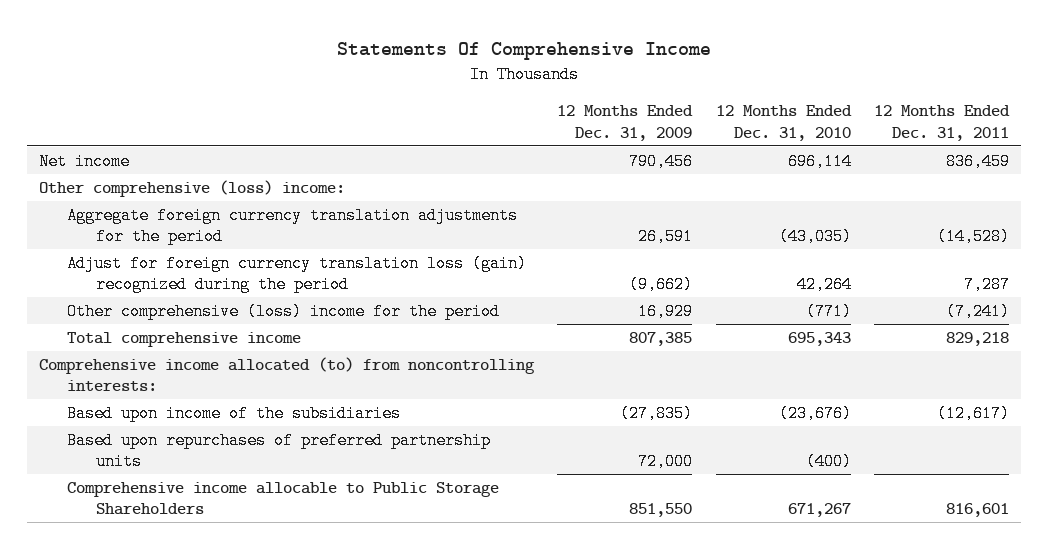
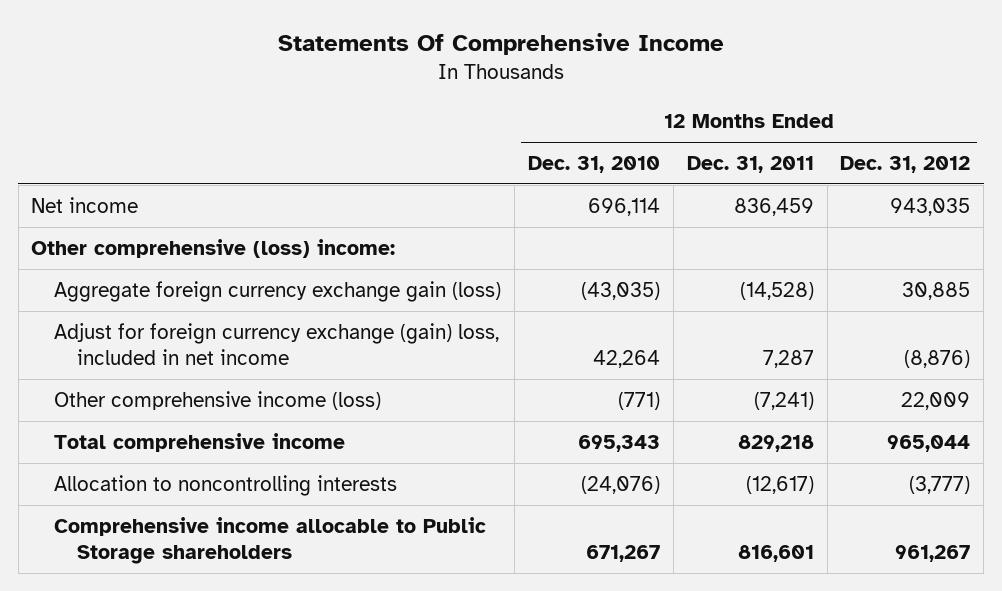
[557,105,694,141] 12 Months Ended Dec. 31, 2009 -> none
none -> [840,156,971,174] Dec. 31, 2012
[67,206,519,246] Aggregate foreign currency translation adjustments for the period -> [54,281,502,303] Aggregate foreign currency exchange gain (loss)
[67,254,528,294] Adjust for foreign currency translation loss (gain) recognized during the period -> [54,323,500,365] Adjust for foreign currency exchange (gain) loss, included in net income
[67,302,501,320] Other comprehensive (loss) income for the period -> [54,391,382,411] Other comprehensive income (loss)
[38,356,535,392] Comprehensive income allocated (to) from noncontrolling interests: -> none
[67,404,402,422] Based upon income of the subsidiaries -> none
[67,431,492,471] Based upon repurchases of preferred partnership units -> none
none -> [54,475,398,497] Allocation to noncontrolling interests
[67,481,500,516] Comprehensive income allocable to Public Storage Shareholders -> [54,517,487,564] Comprehensive income allocable to Public Storage shareholders

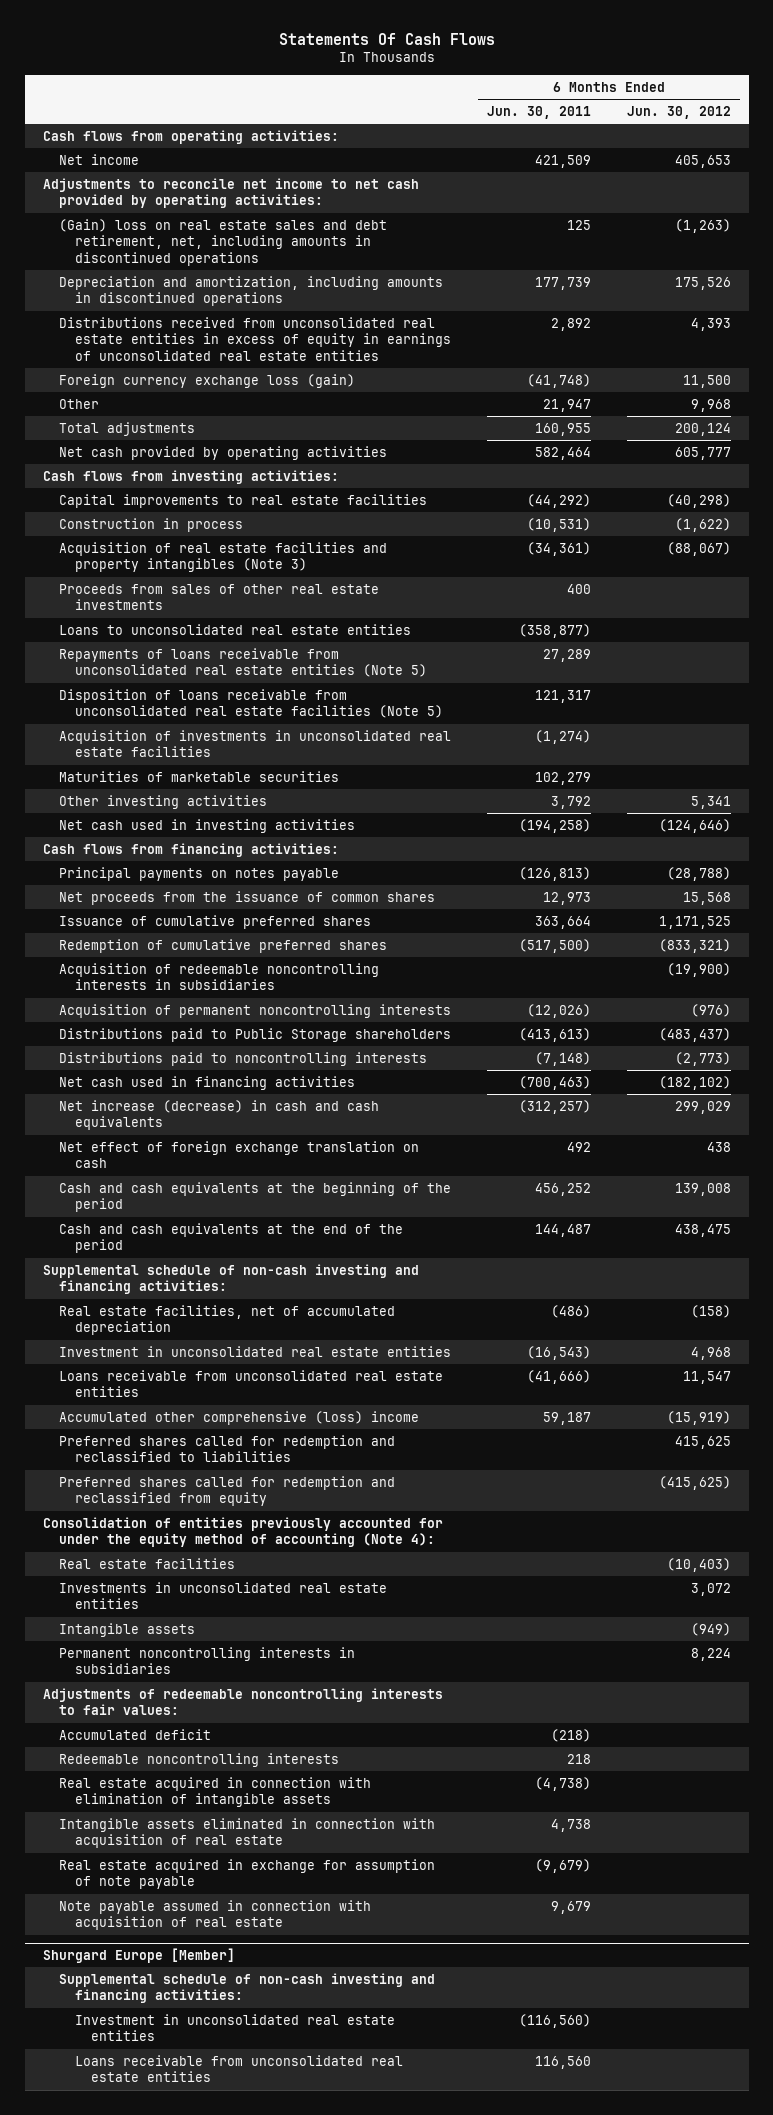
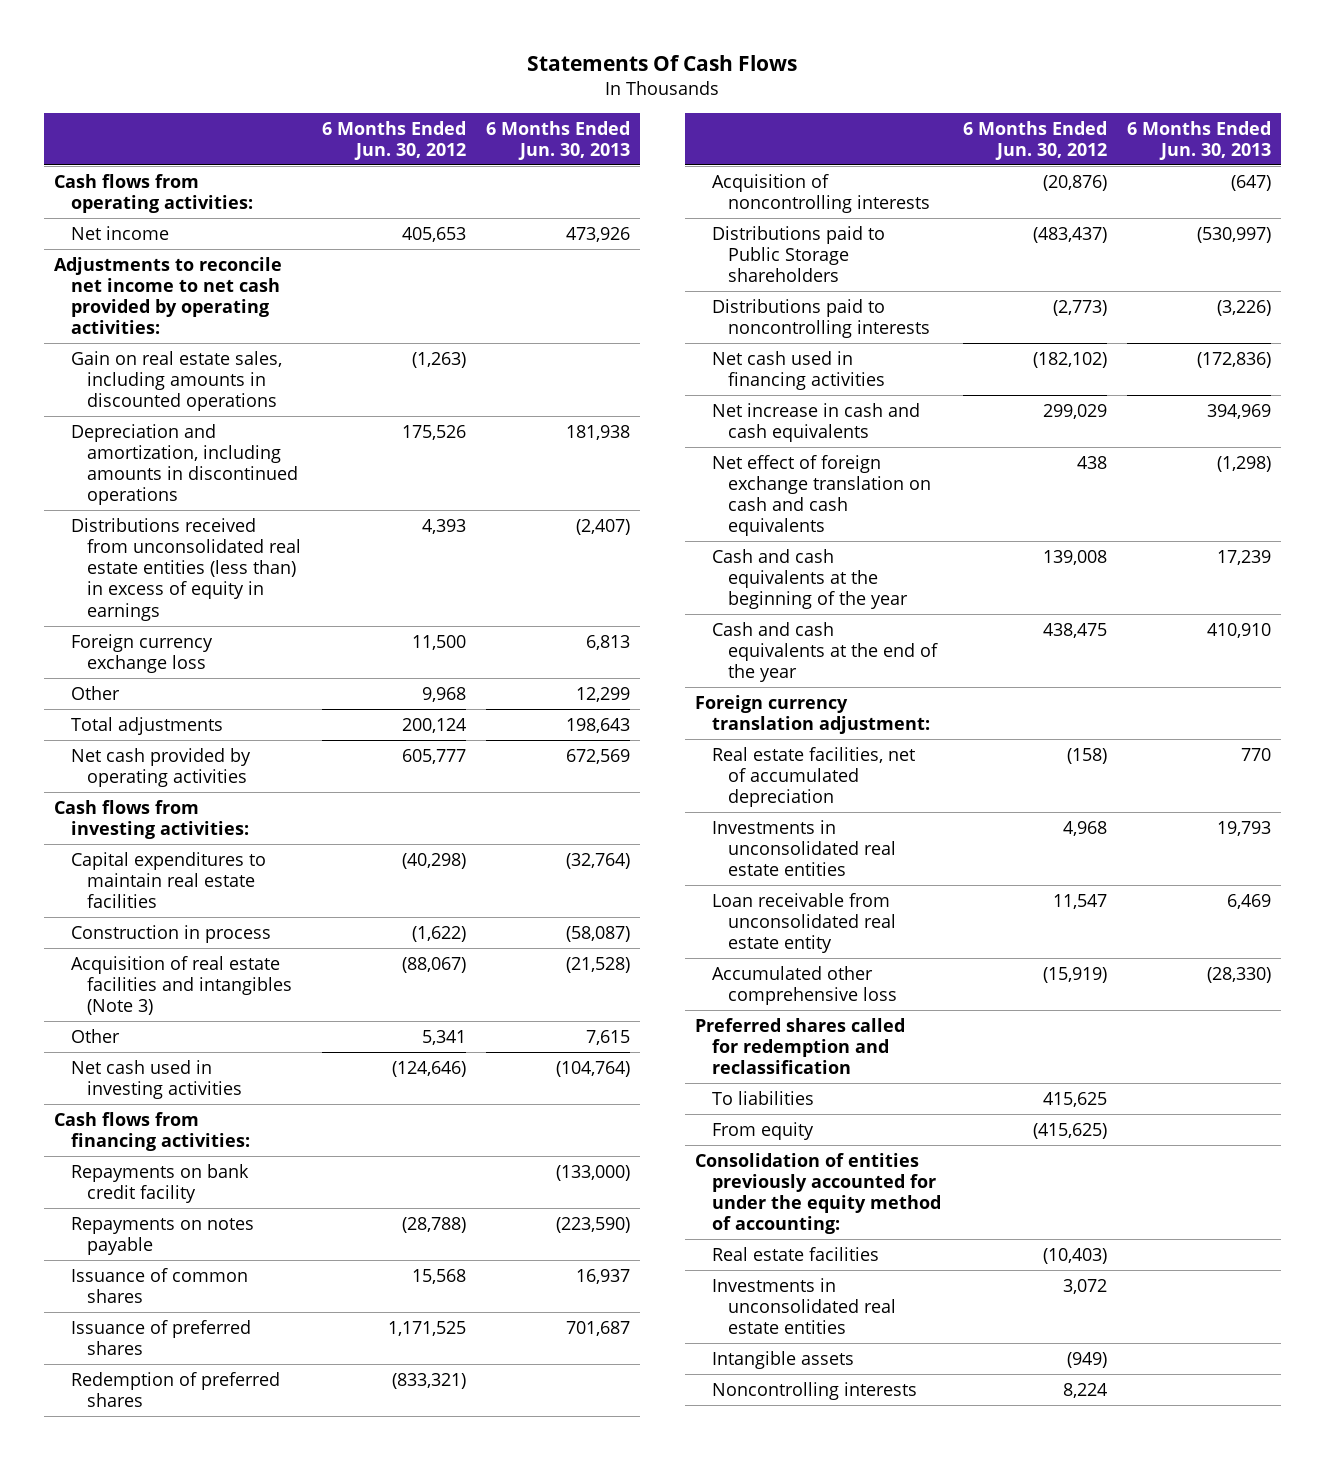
[486,105,591,119] Jun. 30, 2011 -> none
none -> [486,120,631,160] 6 Months Ended Jun. 30, 2013
[58,218,387,267] (Gain) loss on real estate sales and debt retirement, net, including amounts in discontinued operations -> [70,350,282,412] Gain on real estate sales, including amounts in discounted operations
[58,316,451,362] Distributions received from unconsolidated real estate entities in excess of equity in earnings of unconsolidated real estate entities -> [70,517,302,621] Distributions received from unconsolidated real estate entities (less than) in excess of equity in earnings
[58,373,355,388] Foreign currency exchange loss (gain) -> [70,633,213,673] Foreign currency exchange loss
[58,493,427,508] Capital improvements to real estate facilities -> [70,851,266,909] Capital expenditures to maintain real estate facilities
[58,583,379,611] Proceeds from sales of other real estate investments -> none
[58,623,411,635] Loans to unconsolidated real estate entities -> none
[58,647,427,678] Repayments of loans receivable from unconsolidated real estate entities (Note 5) -> none
[58,688,443,719] Disposition of loans receivable from unconsolidated real estate facilities (Note 5) -> none
[58,729,451,758] Acquisition of investments in unconsolidated real estate facilities -> none
[58,770,339,782] Maturities of marketable securities -> none
[58,541,387,573] Acquisition of real estate facilities and property intangibles (Note 3) -> [70,955,293,1016] Acquisition of real estate facilities and intangibles (Note 3)
[58,794,267,809] Other investing activities -> [70,1028,120,1043] Other
[58,1003,451,1018] Acquisition of permanent noncontrolling interests -> none
none -> [70,1163,249,1203] Repayments on bank credit facility
[58,866,339,881] Principal payments on notes payable -> [70,1216,254,1255] Repayments on notes payable
[58,890,435,905] Net proceeds from the issuance of common shares -> [70,1267,248,1303] Issuance of common shares
[58,914,371,929] Issuance of cumulative preferred shares -> [70,1319,251,1355] Issuance of preferred shares
[58,938,387,953] Redemption of cumulative preferred shares -> [70,1371,280,1407] Redemption of preferred shares
[58,962,379,991] Acquisition of redeemable noncontrolling interests in subsidiaries -> [711,173,931,213] Acquisition of noncontrolling interests
[666,962,731,977] (19,900) -> [1042,174,1107,191] (20,876)
[42,1263,419,1295] Supplemental schedule of non-cash investing and financing activities: -> none
[58,1099,379,1131] Net increase (decrease) in cash and cash equivalents -> [711,402,920,442] Net increase in cash and cash equivalents
[58,1140,419,1169] Net effect of foreign exchange translation on cash -> [711,454,932,537] Net effect of foreign exchange translation on cash and cash equivalents
[58,1181,451,1213] Cash and cash equivalents at the beginning of the period -> [711,548,909,610] Cash and cash equivalents at the beginning of the year
[58,1222,403,1254] Cash and cash equivalents at the end of the period -> [711,621,939,683] Cash and cash equivalents at the end of the year
none -> [694,694,930,734] Foreign currency translation adjustment:
[58,1345,451,1357] Investment in unconsolidated real estate entities -> [711,819,897,877] Investments in unconsolidated real estate entities
[58,1369,443,1398] Loans receivable from unconsolidated real estate entities -> [711,892,897,954] Loan receivable from unconsolidated real estate entity
[58,1410,419,1425] Accumulated other comprehensive (loss) income -> [711,965,898,1005] Accumulated other comprehensive loss
none -> [694,1017,905,1075] Preferred shares called for redemption and reclassification
[58,1434,395,1463] Preferred shares called for redemption and reclassified to liabilities -> [711,1090,814,1105] To liabilities
[58,1475,395,1507] Preferred shares called for redemption and reclassified from equity -> [711,1121,814,1140] From equity
[42,1516,443,1548] Consolidation of entities previously accounted for under the equity method of accounting (Note 4): -> [694,1152,941,1235] Consolidation of entities previously accounted for under the equity method of accounting:
[42,1687,443,1716] Adjustments of redeemable noncontrolling interests to fair values: -> none
[58,1728,211,1740] Accumulated deficit -> none
[58,1752,339,1767] Redeemable noncontrolling interests -> none
[58,1776,371,1808] Real estate acquired in connection with elimination of intangible assets -> none
[58,1817,435,1849] Intangible assets eliminated in connection with acquisition of real estate -> none
[58,1858,435,1890] Real estate acquired in exchange for assumption of note payable -> none
[58,1899,371,1931] Note payable assumed in connection with acquisition of real estate -> none
[42,1948,235,1964] Shurgard Europe [Member] -> none
[58,1972,435,2004] Supplemental schedule of non-cash investing and financing activities: -> none
[74,2013,395,2042] Investment in unconsolidated real estate entities -> none
[74,2054,403,2083] Loans receivable from unconsolidated real estate entities -> none
[58,1646,355,1675] Permanent noncontrolling interests in subsidiaries -> [711,1381,917,1400] Noncontrolling interests

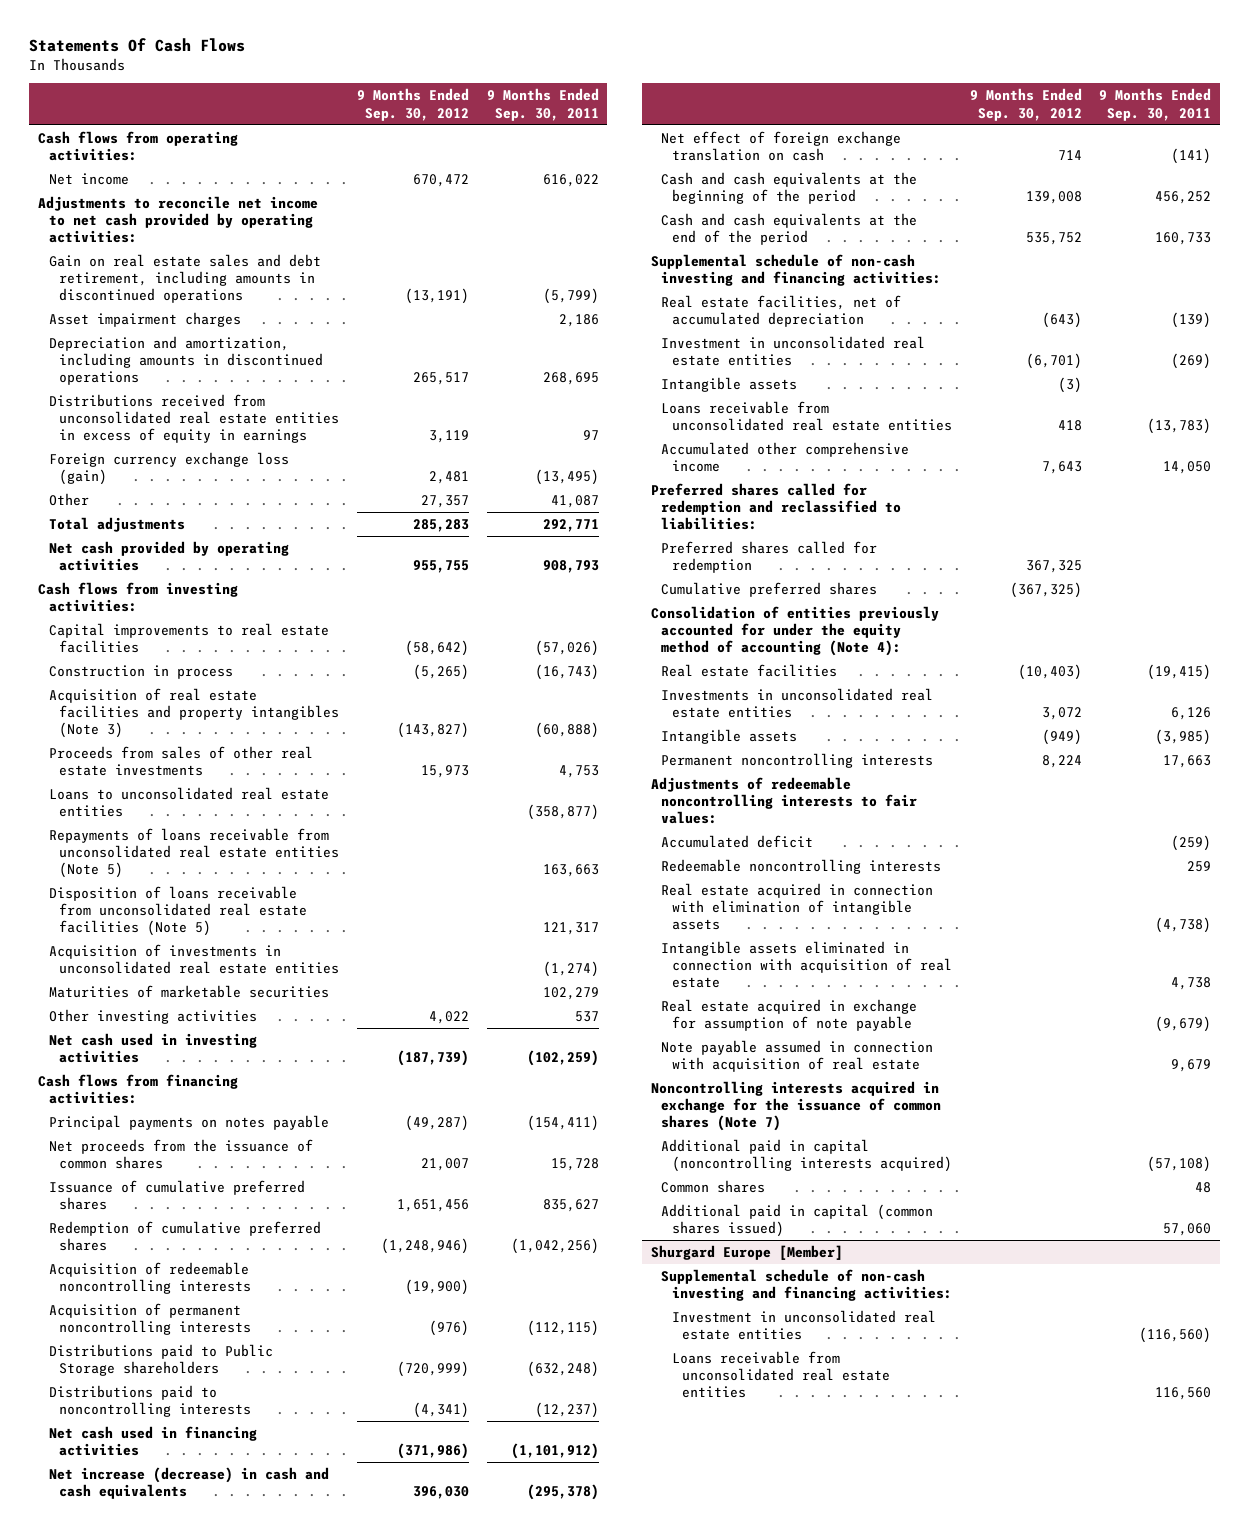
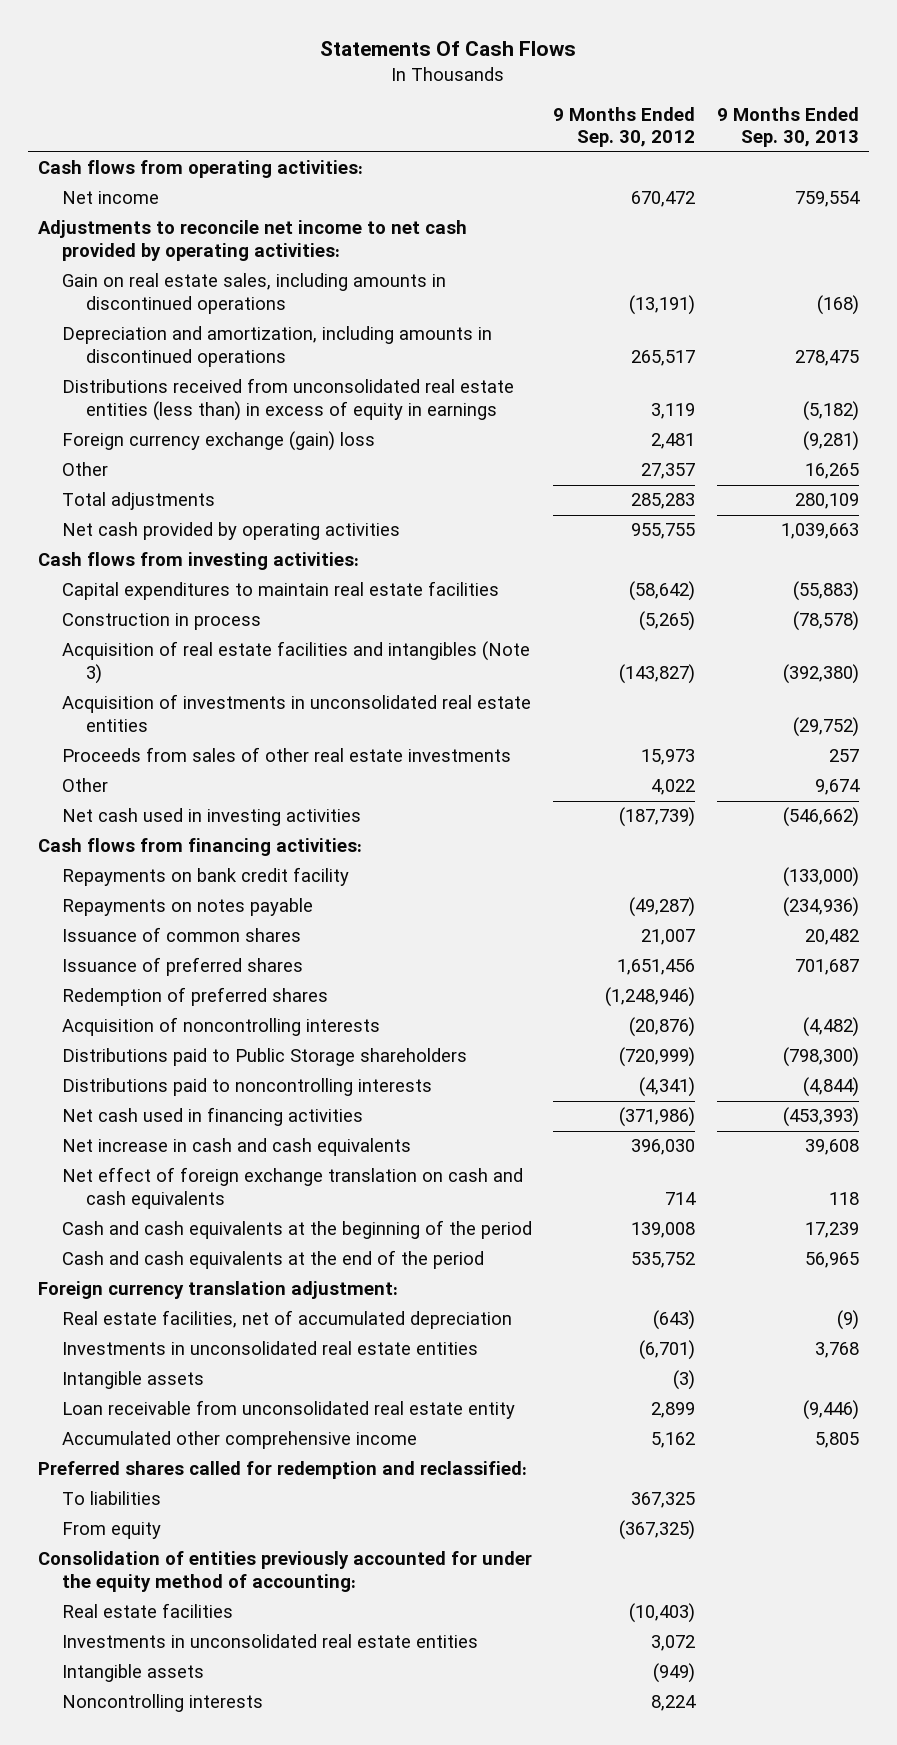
[486,88,599,121] 9 Months Ended Sep. 30, 2011 -> none
none -> [716,106,859,148] 9 Months Ended Sep. 30, 2013
[48,311,241,327] Asset impairment charges -> none
[48,253,321,304] Gain on real estate sales and debt retirement, including amounts in discontinued operations -> [62,273,447,315] Gain on real estate sales, including amounts in discontinued operations
[48,393,340,444] Distributions received from unconsolidated real estate entities in excess of equity in earnings -> [62,378,515,422] Distributions received from unconsolidated real estate entities (less than) in excess of equity in earnings
[48,451,289,486] Foreign currency exchange loss (gain) -> [62,431,376,452] Foreign currency exchange (gain) loss
[48,622,329,654] Capital improvements to real estate facilities -> [62,581,500,601] Capital expenditures to maintain real estate facilities
[48,786,329,818] Loans to unconsolidated real estate entities -> none
[48,827,340,879] Repayments of loans receivable from unconsolidated real estate entities (Note 5) -> none
[48,885,308,937] Disposition of loans receivable from unconsolidated real estate facilities (Note 5) -> none
[48,687,340,739] Acquisition of real estate facilities and property intangibles (Note 3) -> [62,641,531,685] Acquisition of real estate facilities and intangibles (Note 3)
[48,984,329,998] Maturities of marketable securities -> none
[48,745,313,777] Proceeds from sales of other real estate investments -> [62,747,512,763] Proceeds from sales of other real estate investments
[48,1008,257,1024] Other investing activities -> [62,778,109,793] Other
[48,1302,252,1336] Acquisition of permanent noncontrolling interests -> none
none -> [62,867,350,887] Repayments on bank credit facility
[48,1114,329,1130] Principal payments on notes payable -> [62,898,314,917] Repayments on notes payable
[48,1138,313,1170] Net proceeds from the issuance of common shares -> [62,927,302,943] Issuance of common shares
[48,1179,305,1211] Issuance of cumulative preferred shares -> [62,957,304,977] Issuance of preferred shares
[48,1220,321,1252] Redemption of cumulative preferred shares -> [62,987,329,1007] Redemption of preferred shares
[48,1261,252,1295] Acquisition of redeemable noncontrolling interests -> [62,1017,381,1037] Acquisition of noncontrolling interests
[404,1279,469,1296] (19,900) -> [629,1017,696,1038] (20,876)
[48,1466,329,1500] Net increase (decrease) in cash and cash equivalents -> [62,1138,412,1157] Net increase in cash and cash equivalents
[661,130,902,162] Net effect of foreign exchange translation on cash -> [62,1167,524,1210] Net effect of foreign exchange translation on cash and cash equivalents
[650,253,942,287] Supplemental schedule of non-cash investing and financing activities: -> none
none -> [38,1281,399,1300] Foreign currency translation adjustment:
[661,335,926,367] Investment in unconsolidated real estate entities -> [62,1341,479,1356] Investments in unconsolidated real estate entities
[661,400,952,432] Loans receivable from unconsolidated real estate entities -> [62,1400,516,1420] Loan receivable from unconsolidated real estate entity
[1057,420,1082,432] 418 -> [651,1402,696,1419] 2,899
[1041,461,1082,475] 7,643 -> [651,1432,696,1449] 5,162
[650,482,902,531] Preferred shares called for redemption and reclassified to liabilities: -> [38,1461,528,1480] Preferred shares called for redemption and reclassified:
[661,540,878,574] Preferred shares called for redemption -> [62,1491,162,1506] To liabilities
[661,581,878,597] Cumulative preferred shares -> [62,1522,162,1540] From equity
[650,605,939,657] Consolidation of entities previously accounted for under the equity method of accounting (Note 4): -> [38,1551,533,1593] Consolidation of entities previously accounted for under the equity method of accounting:
[650,776,918,825] Adjustments of redeemable noncontrolling interests to fair values: -> none
[661,834,814,848] Accumulated deficit -> none
[661,858,942,874] Redeemable noncontrolling interests -> none
[661,882,934,931] Real estate acquired in connection with elimination of intangible assets -> none
[661,940,952,989] Intangible assets eliminated in connection with acquisition of real estate -> none
[661,998,918,1032] Real estate acquired in exchange for assumption of note payable -> none
[661,1039,934,1073] Note payable assumed in connection with acquisition of real estate -> none
[650,1080,942,1132] Noncontrolling interests acquired in exchange for the issuance of common shares (Note 7) -> none
[661,1138,952,1173] Additional paid in capital (noncontrolling interests acquired) -> none
[661,1179,766,1193] Common shares -> none
[661,1203,934,1238] Additional paid in capital (common shares issued) -> none
[650,1244,843,1260] Shurgard Europe [Member] -> none
[661,1268,952,1302] Supplemental schedule of non-cash investing and financing activities: -> none
[671,1309,936,1341] Investment in unconsolidated real estate entities -> none
[671,1350,891,1399] Loans receivable from unconsolidated real estate entities -> none
[661,752,934,768] Permanent noncontrolling interests -> [62,1694,264,1713] Noncontrolling interests

